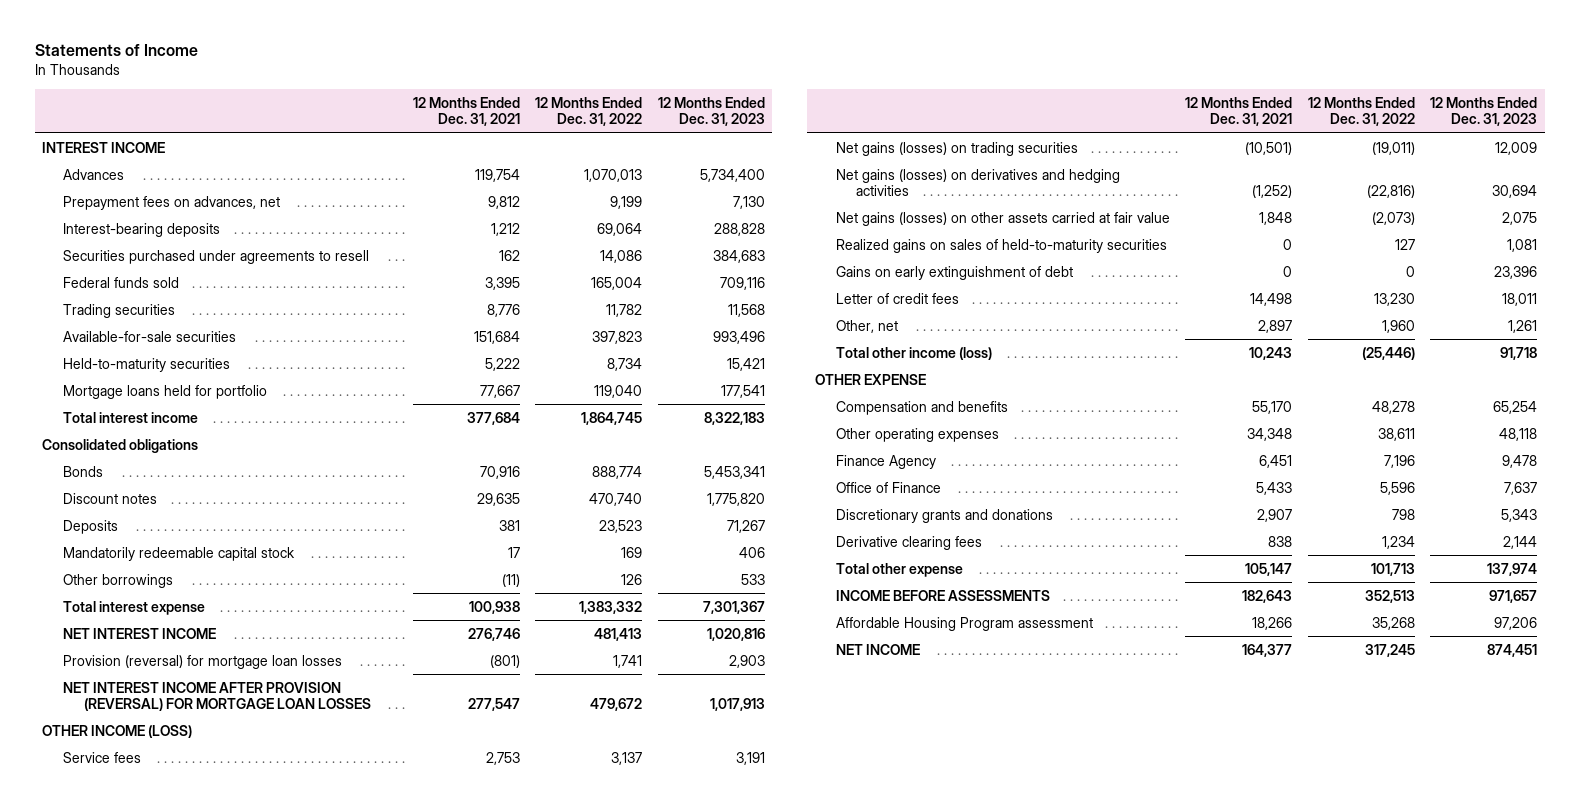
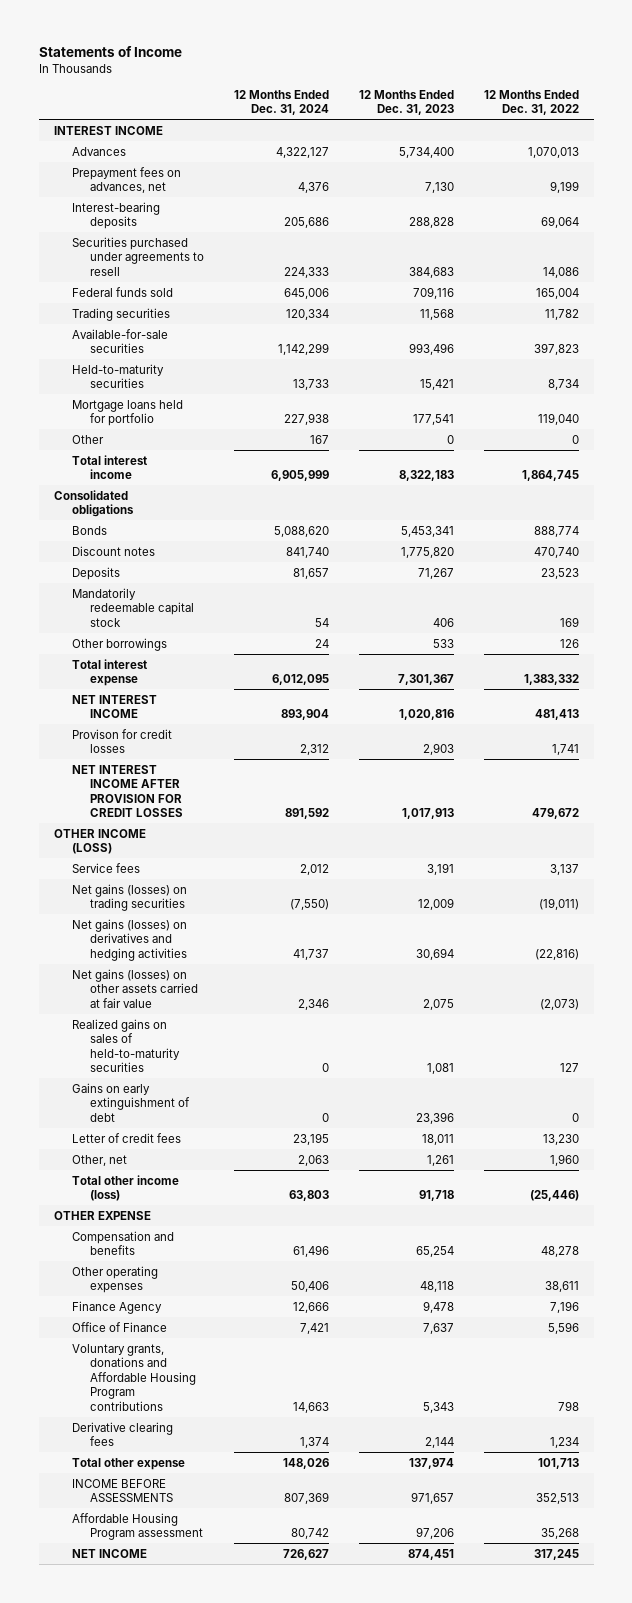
[412,96,520,127] 12 Months Ended Dec. 31, 2021 -> none
none -> [234,89,330,116] 12 Months Ended Dec. 31, 2024
none -> [71,434,104,444] Other
[63,654,343,669] Provision (reversal) for mortgage loan losses -> [71,728,172,754] Provison for credit losses
[63,681,371,711] NET INTEREST INCOME AFTER PROVISION (REVERSAL) FOR MORTGAGE LOAN LOSSES -> [71,764,184,818] NET INTEREST INCOME AFTER PROVISION FOR CREDIT LOSSES
[835,508,1053,523] Discretionary grants and donations -> [71,1343,197,1411] Voluntary grants, donations and Affordable Housing Program contributions

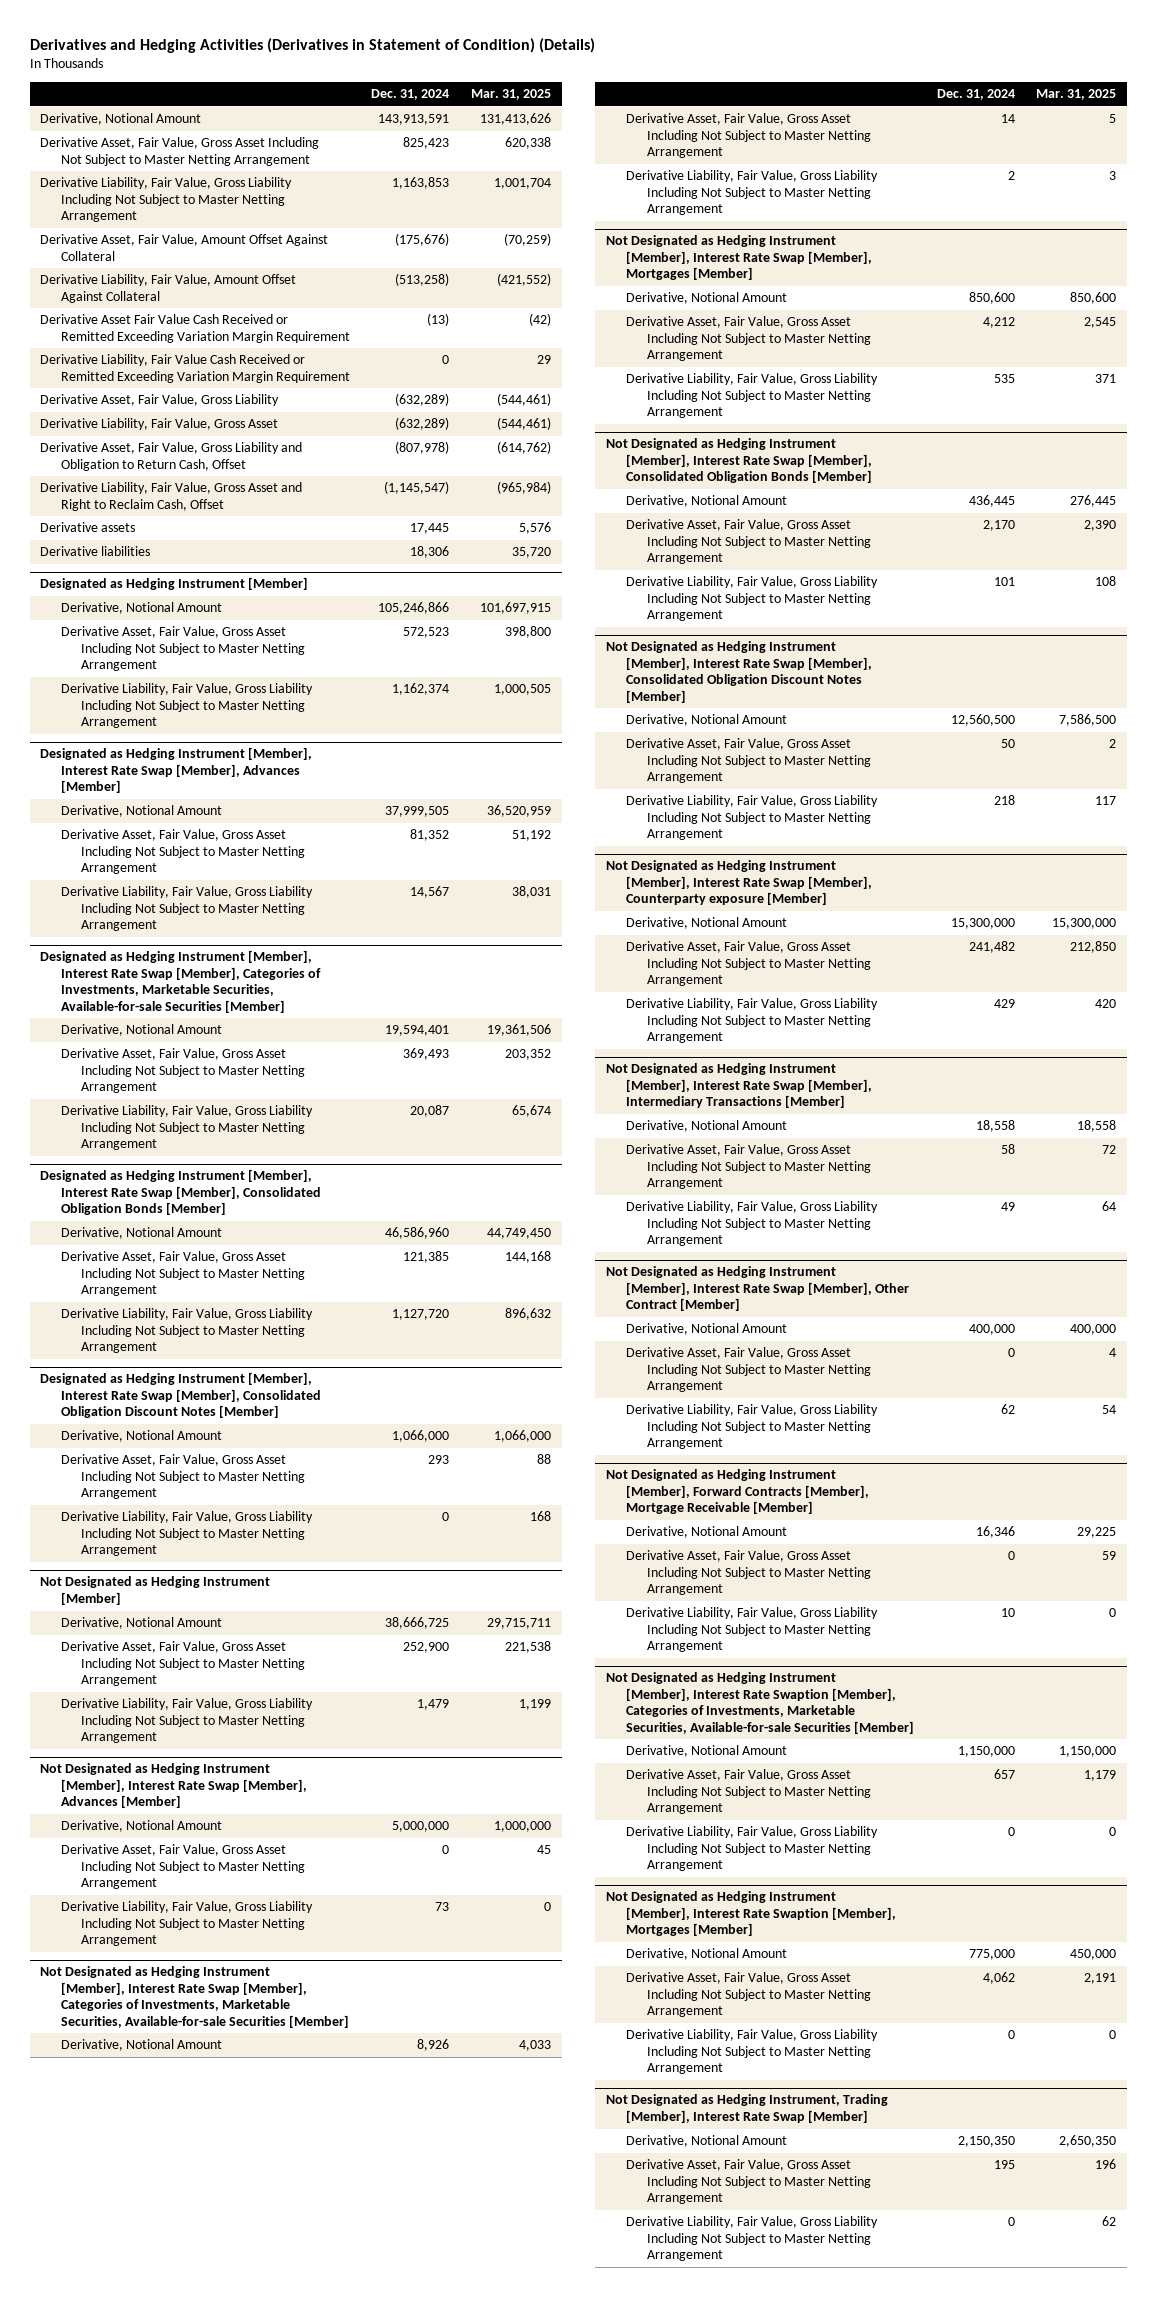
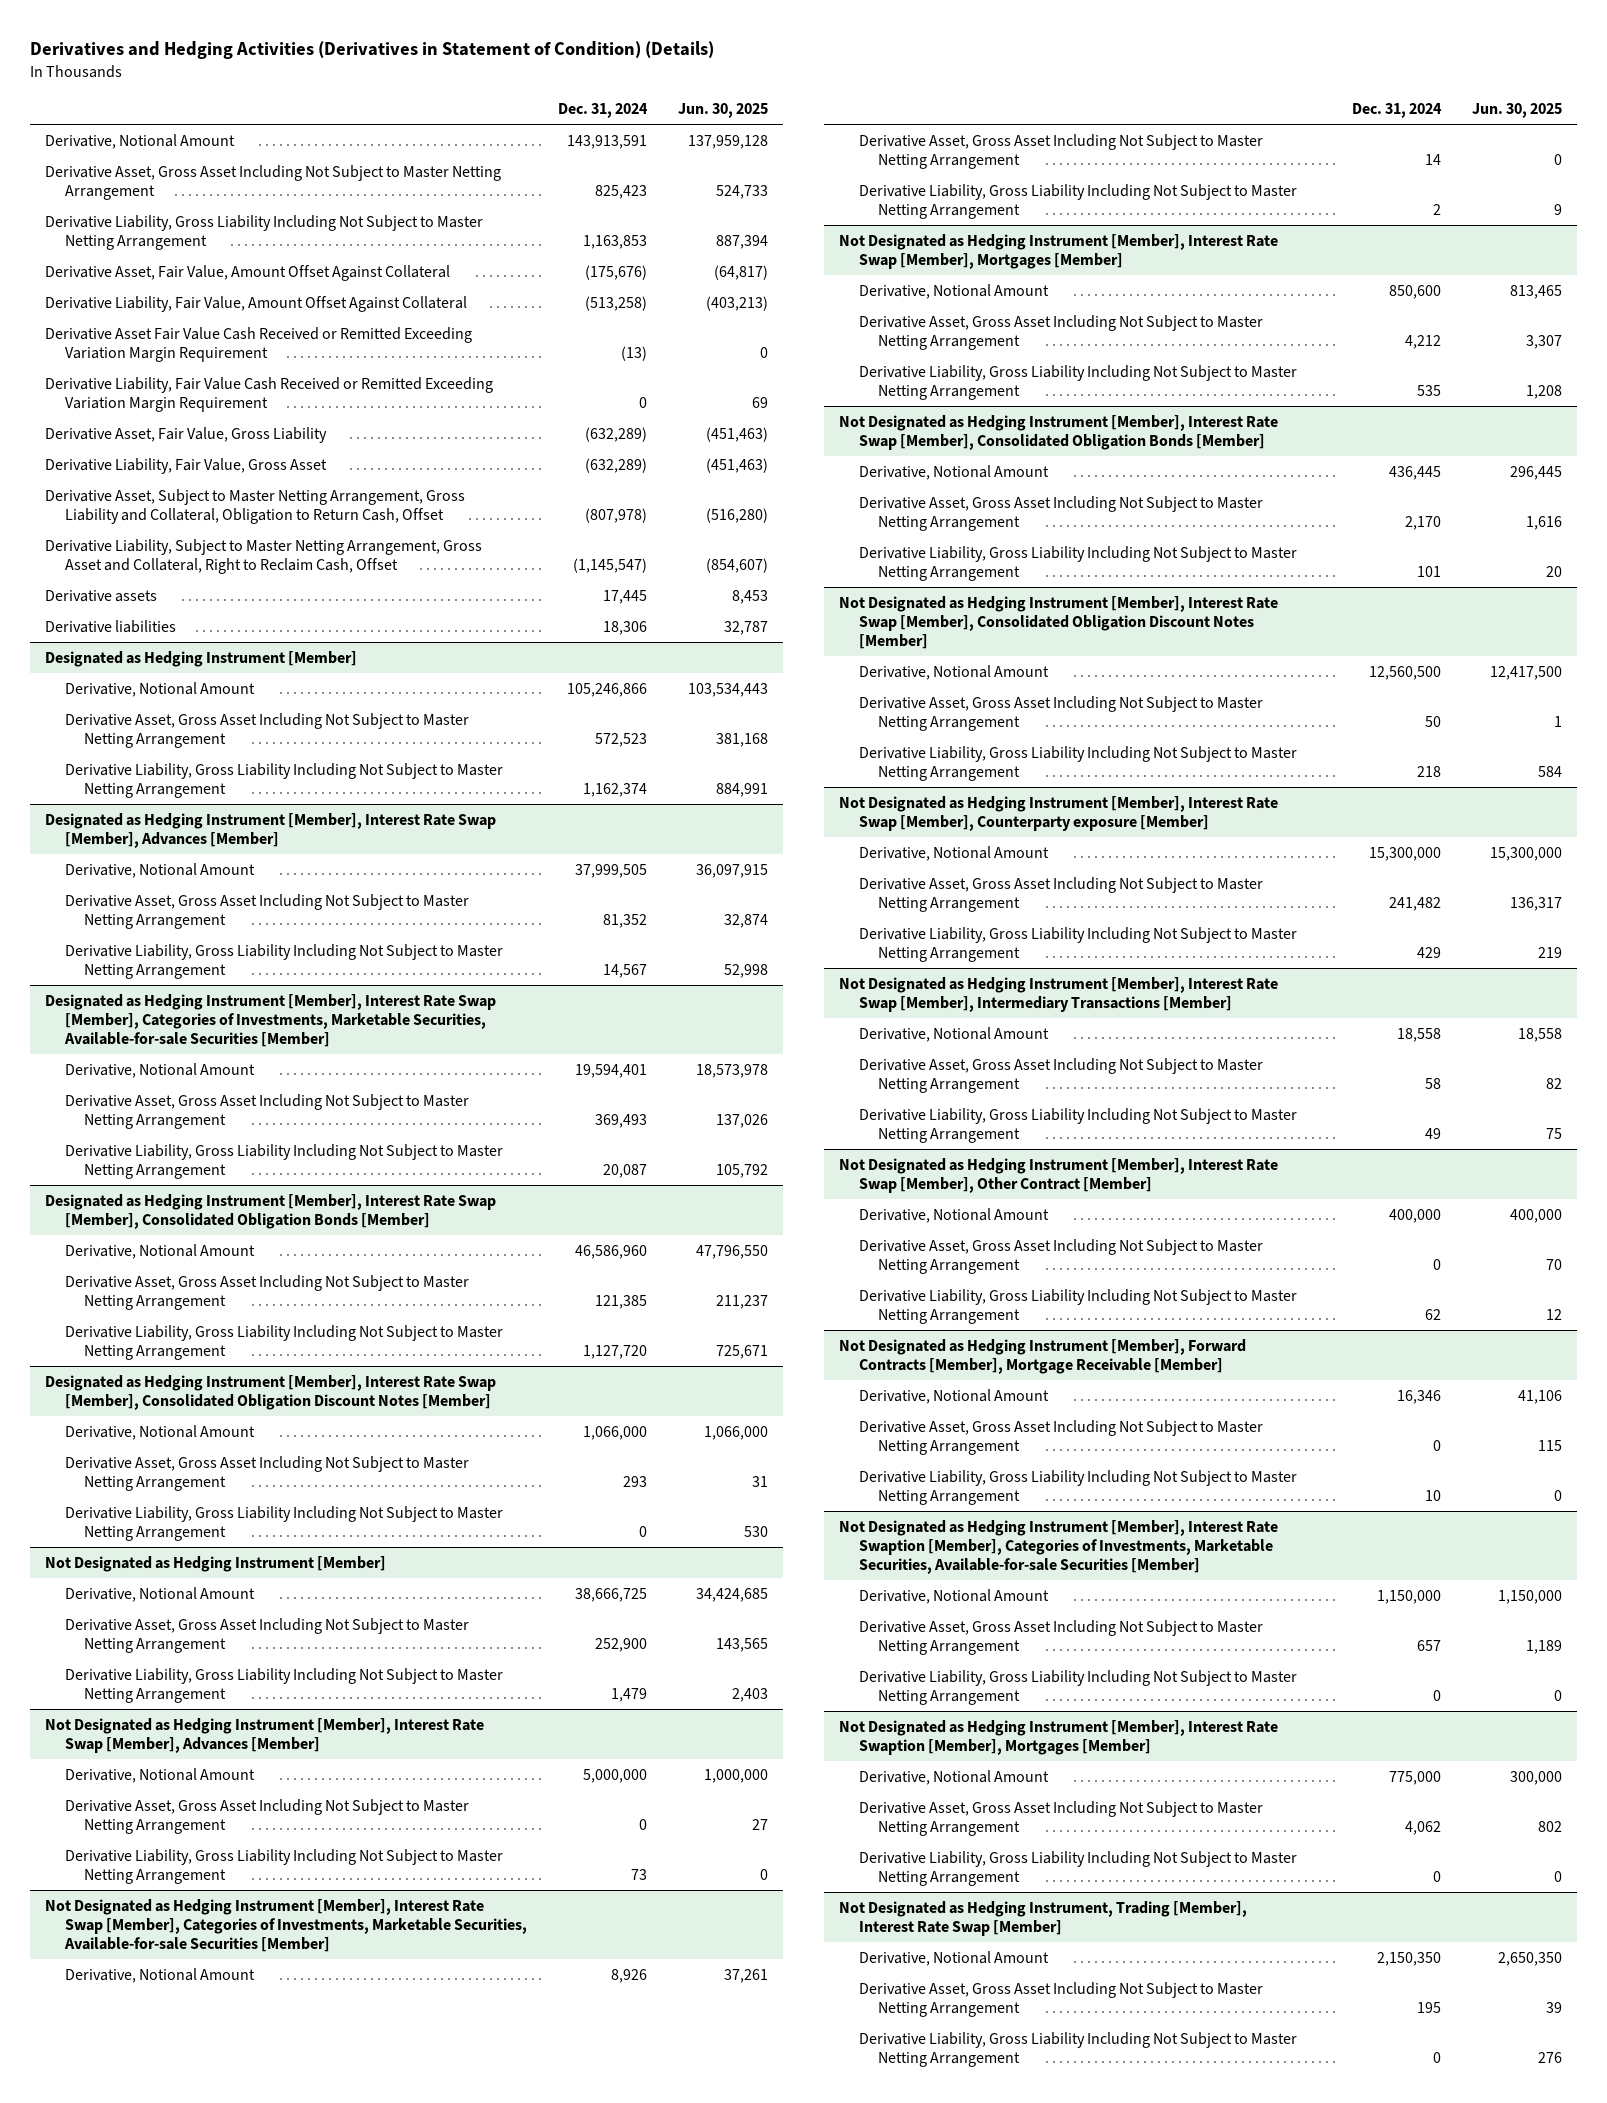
[470,88,551,100] Mar. 31, 2025 -> none
none -> [677,102,768,118] Jun. 30, 2025
[40,137,320,166] Derivative Asset, Fair Value, Gross Asset Including Not Subject to Master Netting Arrangement -> [45,164,502,200] Derivative Asset, Gross Asset Including Not Subject to Master Netting Arrangement
[40,177,293,223] Derivative Liability, Fair Value, Gross Liability Including Not Subject to Master Netting Arrangement -> [45,214,484,250] Derivative Liability, Gross Liability Including Not Subject to Master Netting Arrangement
[40,442,303,471] Derivative Asset, Fair Value, Gross Liability and Obligation to Return Cash, Offset -> [45,488,466,524] Derivative Asset, Subject to Master Netting Arrangement, Gross Liability and Collateral, Obligation to Return Cash, Offset
[40,482,303,511] Derivative Liability, Fair Value, Gross Asset and Right to Reclaim Cash, Offset -> [45,538,483,574] Derivative Liability, Subject to Master Netting Arrangement, Gross Asset and Collateral, Right to Reclaim Cash, Offset
[60,626,306,672] Derivative Asset, Fair Value, Gross Asset Including Not Subject to Master Netting Arrangement -> [64,712,469,748] Derivative Asset, Gross Asset Including Not Subject to Master Netting Arrangement
[60,683,313,729] Derivative Liability, Fair Value, Gross Liability Including Not Subject to Master Netting Arrangement -> [64,762,503,798] Derivative Liability, Gross Liability Including Not Subject to Master Netting Arrangement
[60,829,306,875] Derivative Asset, Fair Value, Gross Asset Including Not Subject to Master Netting Arrangement -> [64,893,469,929] Derivative Asset, Gross Asset Including Not Subject to Master Netting Arrangement
[60,886,313,932] Derivative Liability, Fair Value, Gross Liability Including Not Subject to Master Netting Arrangement -> [64,943,503,979] Derivative Liability, Gross Liability Including Not Subject to Master Netting Arrangement
[60,1048,306,1094] Derivative Asset, Fair Value, Gross Asset Including Not Subject to Master Netting Arrangement -> [64,1093,469,1129] Derivative Asset, Gross Asset Including Not Subject to Master Netting Arrangement
[60,1105,313,1151] Derivative Liability, Fair Value, Gross Liability Including Not Subject to Master Netting Arrangement -> [64,1143,503,1179] Derivative Liability, Gross Liability Including Not Subject to Master Netting Arrangement
[60,1251,306,1297] Derivative Asset, Fair Value, Gross Asset Including Not Subject to Master Netting Arrangement -> [64,1274,469,1310] Derivative Asset, Gross Asset Including Not Subject to Master Netting Arrangement
[60,1308,313,1354] Derivative Liability, Fair Value, Gross Liability Including Not Subject to Master Netting Arrangement -> [64,1324,503,1360] Derivative Liability, Gross Liability Including Not Subject to Master Netting Arrangement
[60,1454,306,1500] Derivative Asset, Fair Value, Gross Asset Including Not Subject to Master Netting Arrangement -> [64,1455,469,1491] Derivative Asset, Gross Asset Including Not Subject to Master Netting Arrangement
[60,1511,313,1557] Derivative Liability, Fair Value, Gross Liability Including Not Subject to Master Netting Arrangement -> [64,1505,503,1541] Derivative Liability, Gross Liability Including Not Subject to Master Netting Arrangement
[60,1641,306,1687] Derivative Asset, Fair Value, Gross Asset Including Not Subject to Master Netting Arrangement -> [64,1617,469,1653] Derivative Asset, Gross Asset Including Not Subject to Master Netting Arrangement
[60,1698,313,1744] Derivative Liability, Fair Value, Gross Liability Including Not Subject to Master Netting Arrangement -> [64,1667,503,1703] Derivative Liability, Gross Liability Including Not Subject to Master Netting Arrangement
[60,1844,306,1890] Derivative Asset, Fair Value, Gross Asset Including Not Subject to Master Netting Arrangement -> [64,1798,469,1834] Derivative Asset, Gross Asset Including Not Subject to Master Netting Arrangement
[60,1901,313,1947] Derivative Liability, Fair Value, Gross Liability Including Not Subject to Master Netting Arrangement -> [64,1848,503,1884] Derivative Liability, Gross Liability Including Not Subject to Master Netting Arrangement
[626,113,871,159] Derivative Asset, Fair Value, Gross Asset Including Not Subject to Master Netting Arrangement -> [858,133,1263,169] Derivative Asset, Gross Asset Including Not Subject to Master Netting Arrangement
[626,170,879,216] Derivative Liability, Fair Value, Gross Liability Including Not Subject to Master Netting Arrangement -> [858,183,1297,219] Derivative Liability, Gross Liability Including Not Subject to Master Netting Arrangement
[626,316,871,362] Derivative Asset, Fair Value, Gross Asset Including Not Subject to Master Netting Arrangement -> [858,314,1263,350] Derivative Asset, Gross Asset Including Not Subject to Master Netting Arrangement
[626,373,879,419] Derivative Liability, Fair Value, Gross Liability Including Not Subject to Master Netting Arrangement -> [858,364,1297,400] Derivative Liability, Gross Liability Including Not Subject to Master Netting Arrangement
[626,519,871,565] Derivative Asset, Fair Value, Gross Asset Including Not Subject to Master Netting Arrangement -> [858,495,1263,531] Derivative Asset, Gross Asset Including Not Subject to Master Netting Arrangement
[626,576,879,622] Derivative Liability, Fair Value, Gross Liability Including Not Subject to Master Netting Arrangement -> [858,545,1297,581] Derivative Liability, Gross Liability Including Not Subject to Master Netting Arrangement
[626,738,871,784] Derivative Asset, Fair Value, Gross Asset Including Not Subject to Master Netting Arrangement -> [858,695,1263,731] Derivative Asset, Gross Asset Including Not Subject to Master Netting Arrangement
[626,795,879,841] Derivative Liability, Fair Value, Gross Liability Including Not Subject to Master Netting Arrangement -> [858,745,1297,781] Derivative Liability, Gross Liability Including Not Subject to Master Netting Arrangement
[626,941,871,987] Derivative Asset, Fair Value, Gross Asset Including Not Subject to Master Netting Arrangement -> [858,876,1263,912] Derivative Asset, Gross Asset Including Not Subject to Master Netting Arrangement
[626,998,879,1044] Derivative Liability, Fair Value, Gross Liability Including Not Subject to Master Netting Arrangement -> [858,926,1297,962] Derivative Liability, Gross Liability Including Not Subject to Master Netting Arrangement
[626,1144,871,1190] Derivative Asset, Fair Value, Gross Asset Including Not Subject to Master Netting Arrangement -> [858,1057,1263,1093] Derivative Asset, Gross Asset Including Not Subject to Master Netting Arrangement
[626,1201,879,1247] Derivative Liability, Fair Value, Gross Liability Including Not Subject to Master Netting Arrangement -> [858,1107,1297,1143] Derivative Liability, Gross Liability Including Not Subject to Master Netting Arrangement
[626,1347,871,1393] Derivative Asset, Fair Value, Gross Asset Including Not Subject to Master Netting Arrangement -> [858,1238,1263,1274] Derivative Asset, Gross Asset Including Not Subject to Master Netting Arrangement
[626,1404,879,1450] Derivative Liability, Fair Value, Gross Liability Including Not Subject to Master Netting Arrangement -> [858,1288,1297,1324] Derivative Liability, Gross Liability Including Not Subject to Master Netting Arrangement
[626,1550,871,1596] Derivative Asset, Fair Value, Gross Asset Including Not Subject to Master Netting Arrangement -> [858,1419,1263,1455] Derivative Asset, Gross Asset Including Not Subject to Master Netting Arrangement
[626,1607,879,1653] Derivative Liability, Fair Value, Gross Liability Including Not Subject to Master Netting Arrangement -> [858,1469,1297,1505] Derivative Liability, Gross Liability Including Not Subject to Master Netting Arrangement
[626,1769,871,1815] Derivative Asset, Fair Value, Gross Asset Including Not Subject to Master Netting Arrangement -> [858,1619,1263,1655] Derivative Asset, Gross Asset Including Not Subject to Master Netting Arrangement
[626,1826,879,1872] Derivative Liability, Fair Value, Gross Liability Including Not Subject to Master Netting Arrangement -> [858,1669,1297,1705] Derivative Liability, Gross Liability Including Not Subject to Master Netting Arrangement
[626,1972,871,2018] Derivative Asset, Fair Value, Gross Asset Including Not Subject to Master Netting Arrangement -> [858,1800,1263,1836] Derivative Asset, Gross Asset Including Not Subject to Master Netting Arrangement
[626,2029,879,2075] Derivative Liability, Fair Value, Gross Liability Including Not Subject to Master Netting Arrangement -> [858,1850,1297,1886] Derivative Liability, Gross Liability Including Not Subject to Master Netting Arrangement
[626,2159,871,2205] Derivative Asset, Fair Value, Gross Asset Including Not Subject to Master Netting Arrangement -> [858,1981,1263,2017] Derivative Asset, Gross Asset Including Not Subject to Master Netting Arrangement
[626,2216,879,2262] Derivative Liability, Fair Value, Gross Liability Including Not Subject to Master Netting Arrangement -> [858,2031,1297,2067] Derivative Liability, Gross Liability Including Not Subject to Master Netting Arrangement

